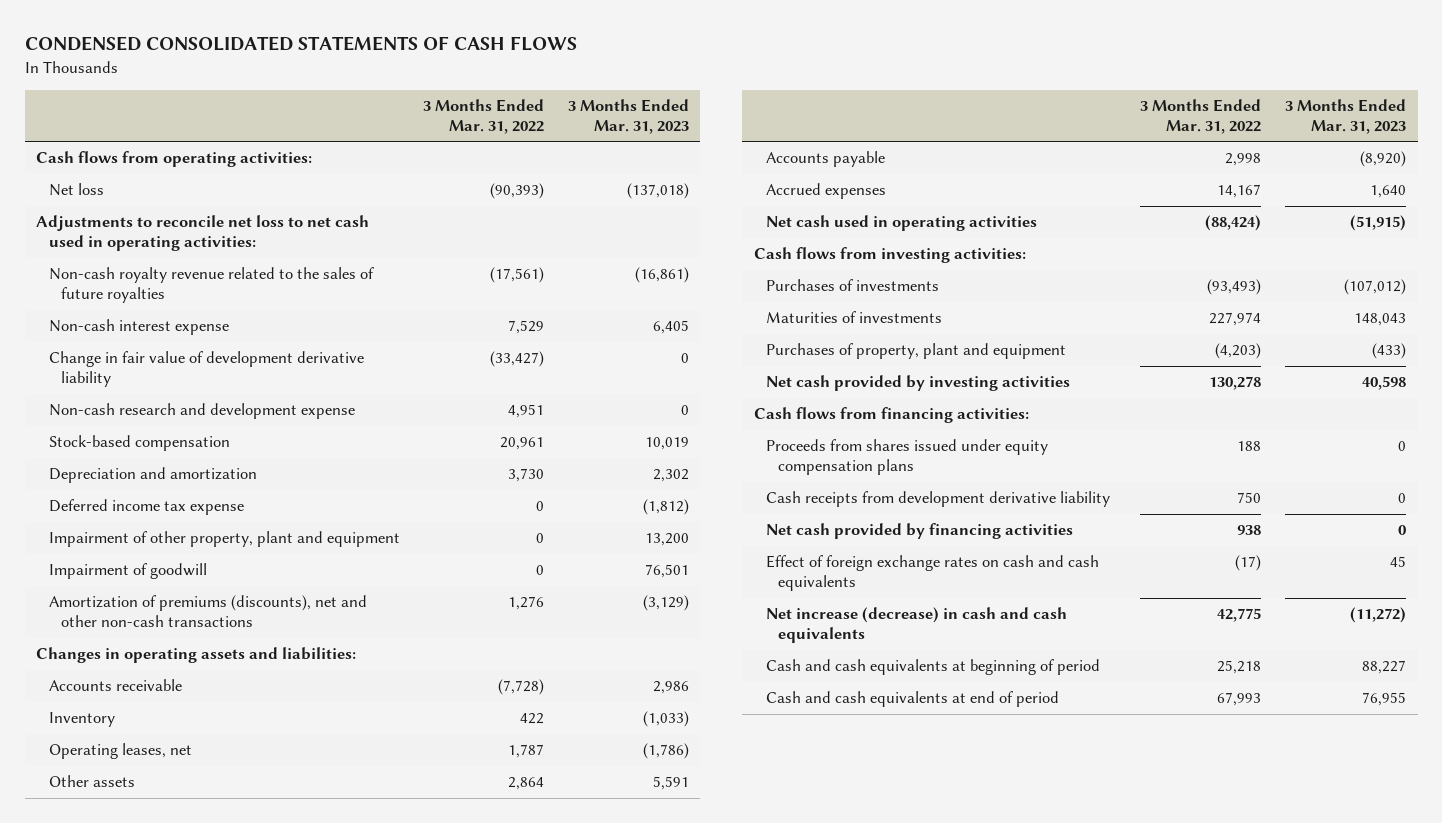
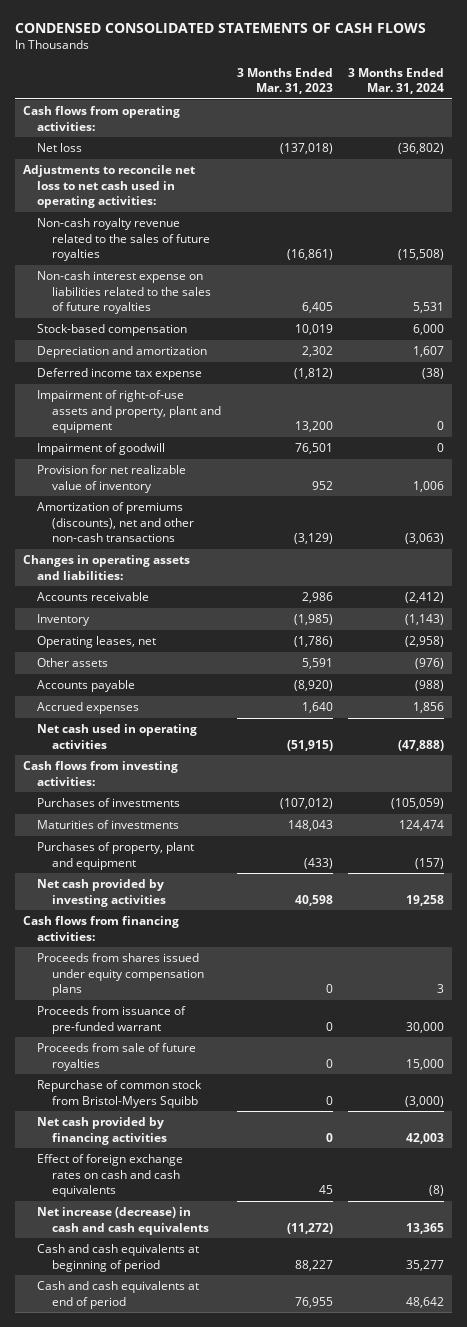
[423,99,545,134] 3 Months Ended Mar. 31, 2022 -> none
none -> [348,67,445,94] 3 Months Ended Mar. 31, 2024
[48,351,364,388] Change in fair value of development derivative liability -> none
[48,403,355,420] Non-cash research and development expense -> none
[48,319,229,336] Non-cash interest expense -> [37,271,211,314] Non-cash interest expense on liabilities related to the sales of future royalties
[48,531,400,548] Impairment of other property, plant and equipment -> [37,390,221,433] Impairment of right-of-use assets and property, plant and equipment
none -> [37,465,187,493] Provision for net realizable value of inventory
[642,711,689,728] (1,033) -> [293,614,333,626] (1,985)
[765,491,1110,508] Cash receipts from development derivative liability -> none
none -> [37,1006,187,1034] Proceeds from issuance of pre-funded warrant
none -> [37,1043,197,1071] Proceeds from sale of future royalties
none -> [37,1080,203,1108] Repurchase of common stock from Bristol-Myers Squibb

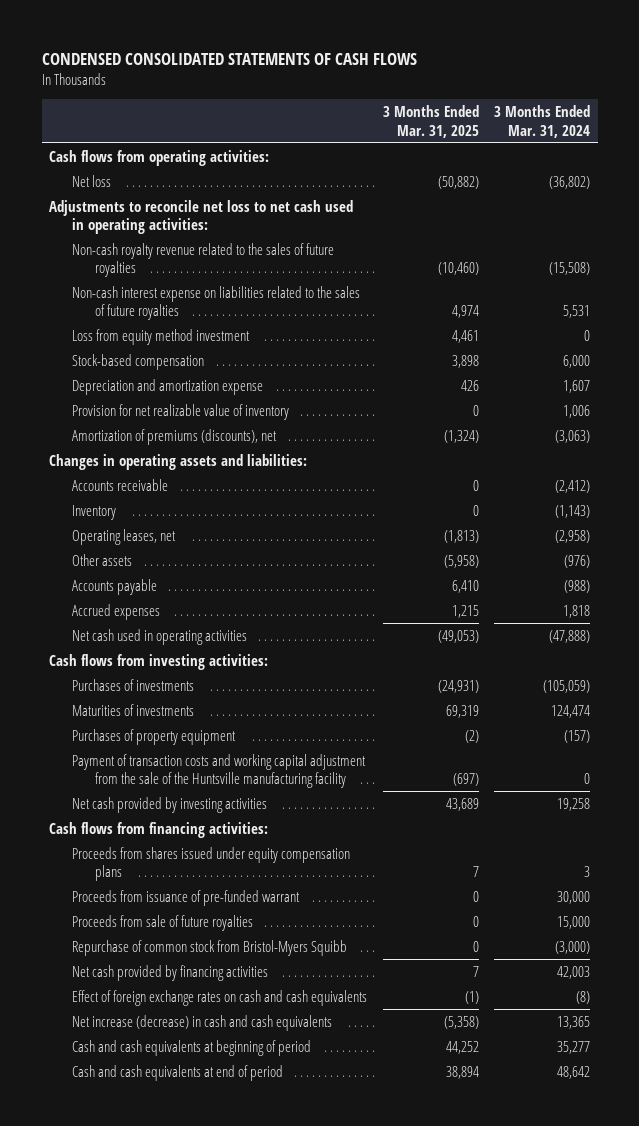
[236,67,333,94] 3 Months Ended Mar. 31, 2023 -> none
none -> [382,105,479,138] 3 Months Ended Mar. 31, 2025
none -> [72,328,251,345] Loss from equity method investment
[37,368,203,381] Deferred income tax expense -> none
[37,390,221,433] Impairment of right-of-use assets and property, plant and equipment -> none
[37,443,166,456] Impairment of goodwill -> none
[37,346,208,359] Depreciation and amortization -> [72,378,264,395] Depreciation and amortization expense
[37,502,194,542] Amortization of premiums (discounts), net and other non-cash transactions -> [72,428,278,445] Amortization of premiums (discounts), net
[413,702,445,714] 1,856 -> [562,604,590,618] 1,818
[37,842,195,870] Purchases of property, plant and equipment -> [72,728,237,745] Purchases of property equipment
none -> [72,753,367,789] Payment of transaction costs and working capital adjustment from the sale of the Huntsville manufacturing facility

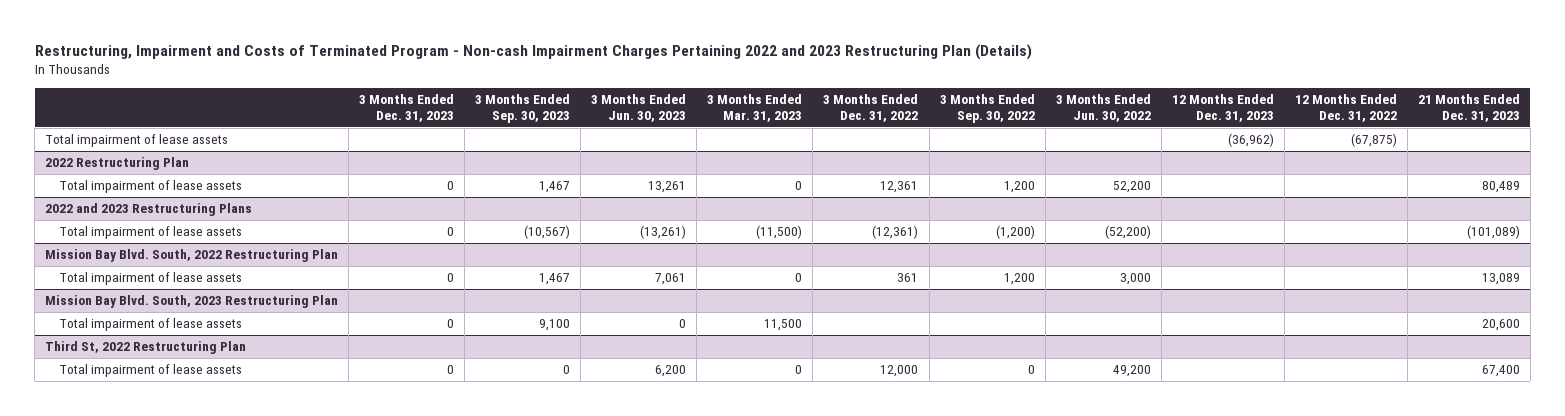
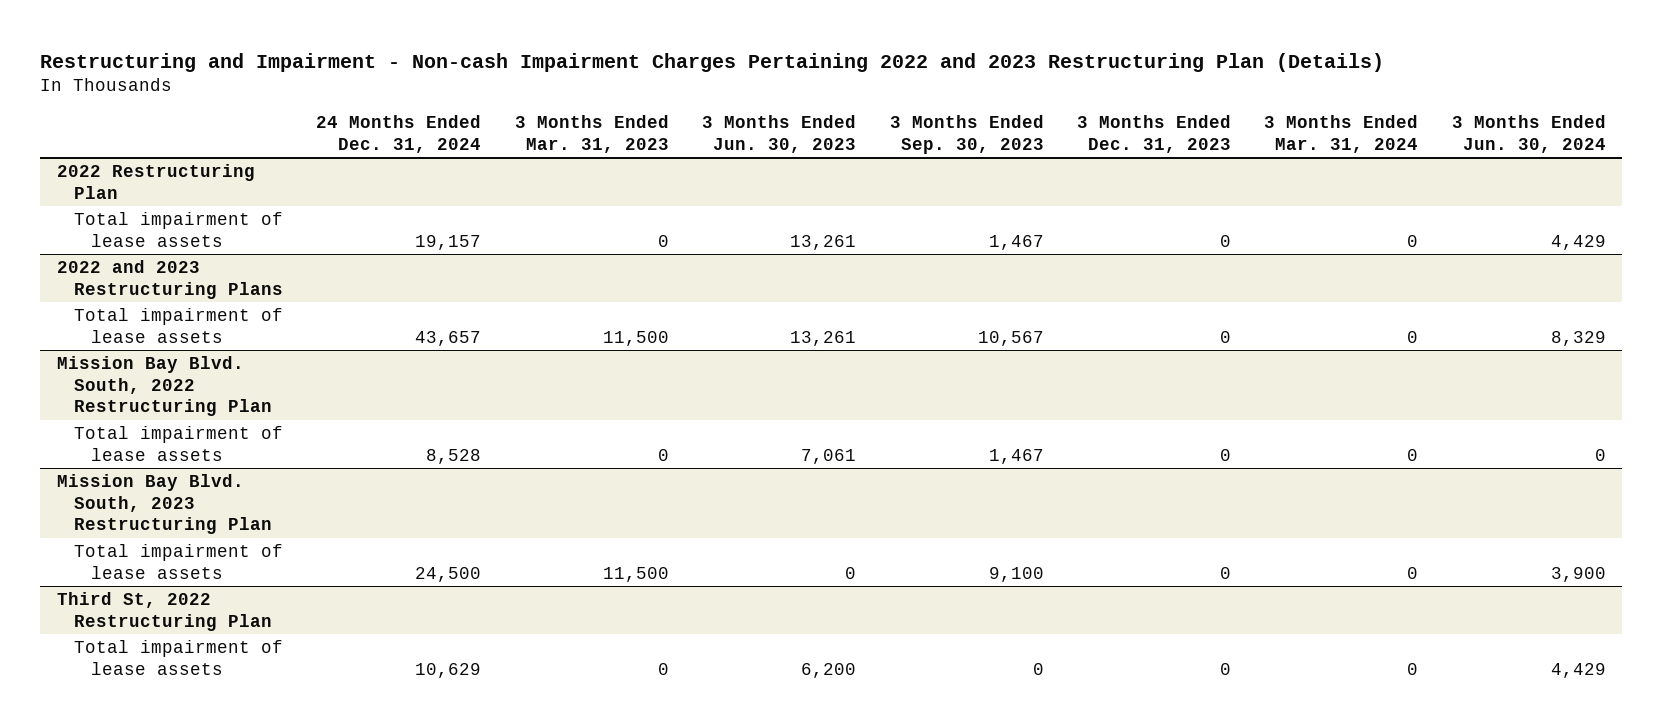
[34,43,1032,60] Restructuring, Impairment and Costs of Terminated Program - Non-cash Impairment Charges Pertaining 2022 and 2023 Restructuring Plan (Details) -> [40,52,1385,72] Restructuring and Impairment - Non-cash Impairment Charges Pertaining 2022 and 2023 Restructuring Plan (Details)
[823,94,919,123] 3 Months Ended Dec. 31, 2022 -> none
[939,94,1035,124] 3 Months Ended Sep. 30, 2022 -> none
[1055,94,1151,123] 3 Months Ended Jun. 30, 2022 -> none
[1171,94,1274,123] 12 Months Ended Dec. 31, 2023 -> none
[1294,94,1397,123] 12 Months Ended Dec. 31, 2022 -> none
[1417,94,1520,123] 21 Months Ended Dec. 31, 2023 -> none
none -> [316,115,482,153] 24 Months Ended Dec. 31, 2024
none -> [1264,115,1419,153] 3 Months Ended Mar. 31, 2024
none -> [1451,115,1606,153] 3 Months Ended Jun. 30, 2024
[45,134,229,148] Total impairment of lease assets -> none
[524,225,571,240] (10,567) -> [977,330,1044,346] 10,567
[640,225,687,240] (13,261) -> [790,330,857,346] 13,261
[756,225,803,240] (11,500) -> [602,330,669,346] 11,500

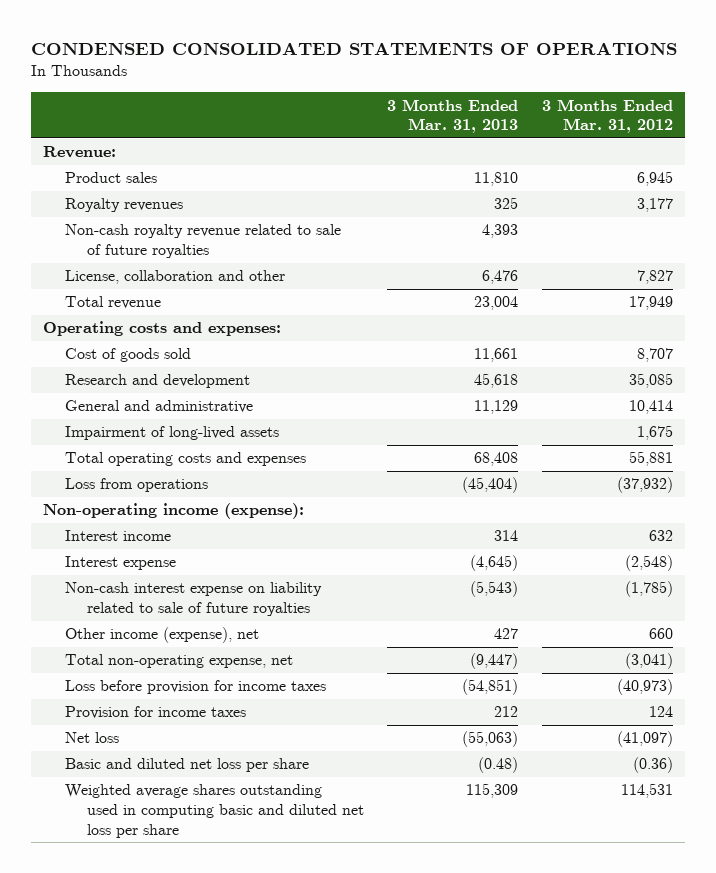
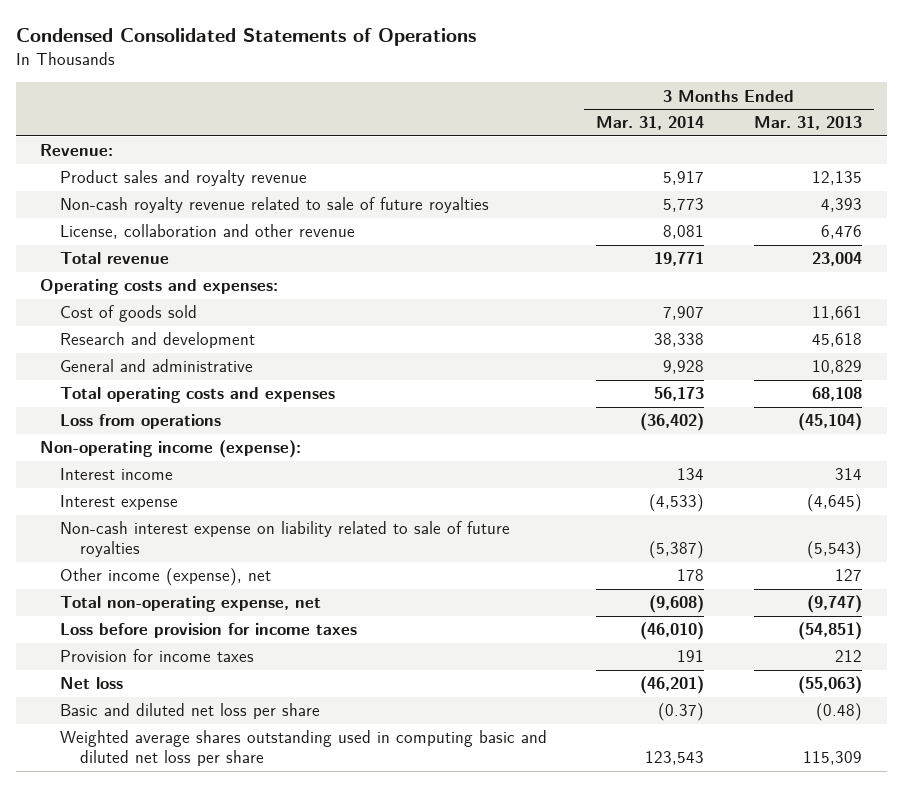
[30,42,677,56] CONDENSED CONSOLIDATED STATEMENTS OF OPERATIONS -> [15,28,476,47] Condensed Consolidated Statements of Operations
[541,98,673,134] 3 Months Ended Mar. 31, 2012 -> none
none -> [596,116,705,131] Mar. 31, 2014
[64,172,157,184] Product sales -> none
[64,198,183,213] Royalty revenues -> none
none -> [60,170,308,187] Product sales and royalty revenue
[64,270,285,285] License, collaboration and other -> [60,224,356,240] License, collaboration and other revenue
[64,426,279,441] Impairment of long-lived assets -> none
[474,400,519,415] 11,129 -> [811,360,862,375] 10,829
[474,452,519,467] 68,408 -> [811,387,862,402] 68,108
[462,477,519,494] (45,404) -> [797,413,862,432] (45,104)
[494,628,519,640] 427 -> [834,569,862,582] 127
[470,653,519,670] (9,447) -> [806,595,862,614] (9,747)

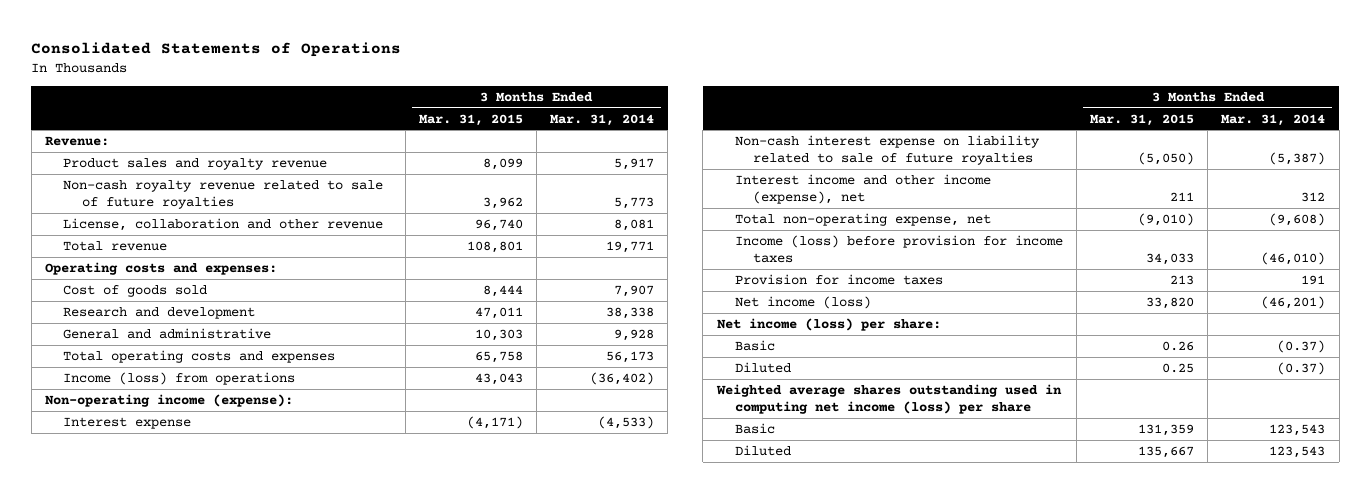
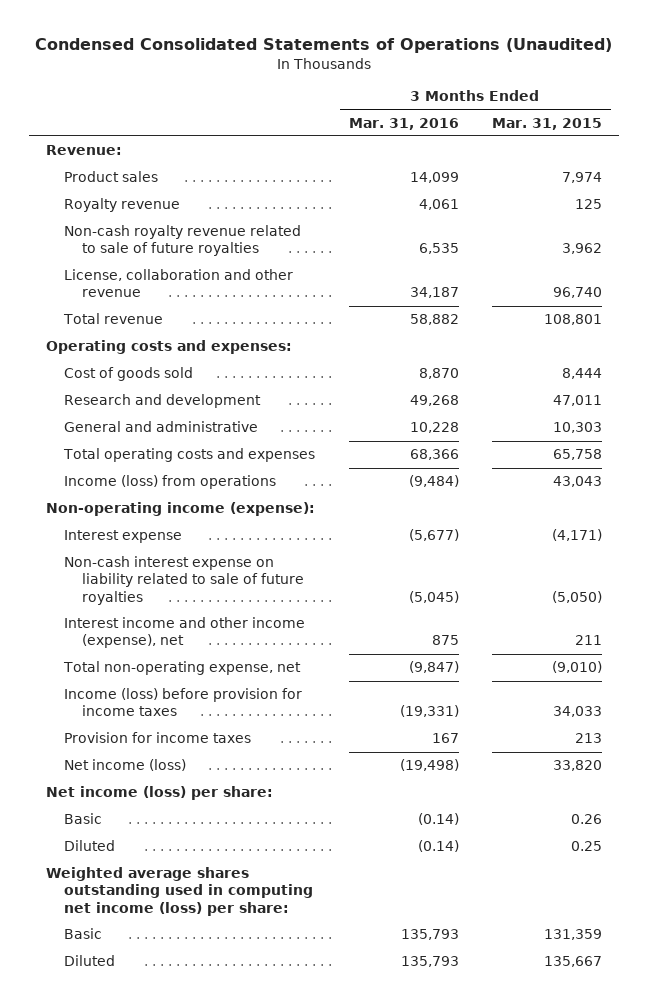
[31,42,402,58] Consolidated Statements of Operations -> [34,38,612,54] Condensed Consolidated Statements of Operations (Unaudited)
[550,113,655,126] Mar. 31, 2014 -> none
none -> [348,117,459,130] Mar. 31, 2016
[63,157,328,170] Product sales and royalty revenue -> none
none -> [63,171,158,183] Product sales
none -> [63,198,180,213] Royalty revenue
[715,383,1062,415] Weighted average shares outstanding used in computing net income (loss) per share -> [45,867,313,916] Weighted average shares outstanding used in computing net income (loss) per share:

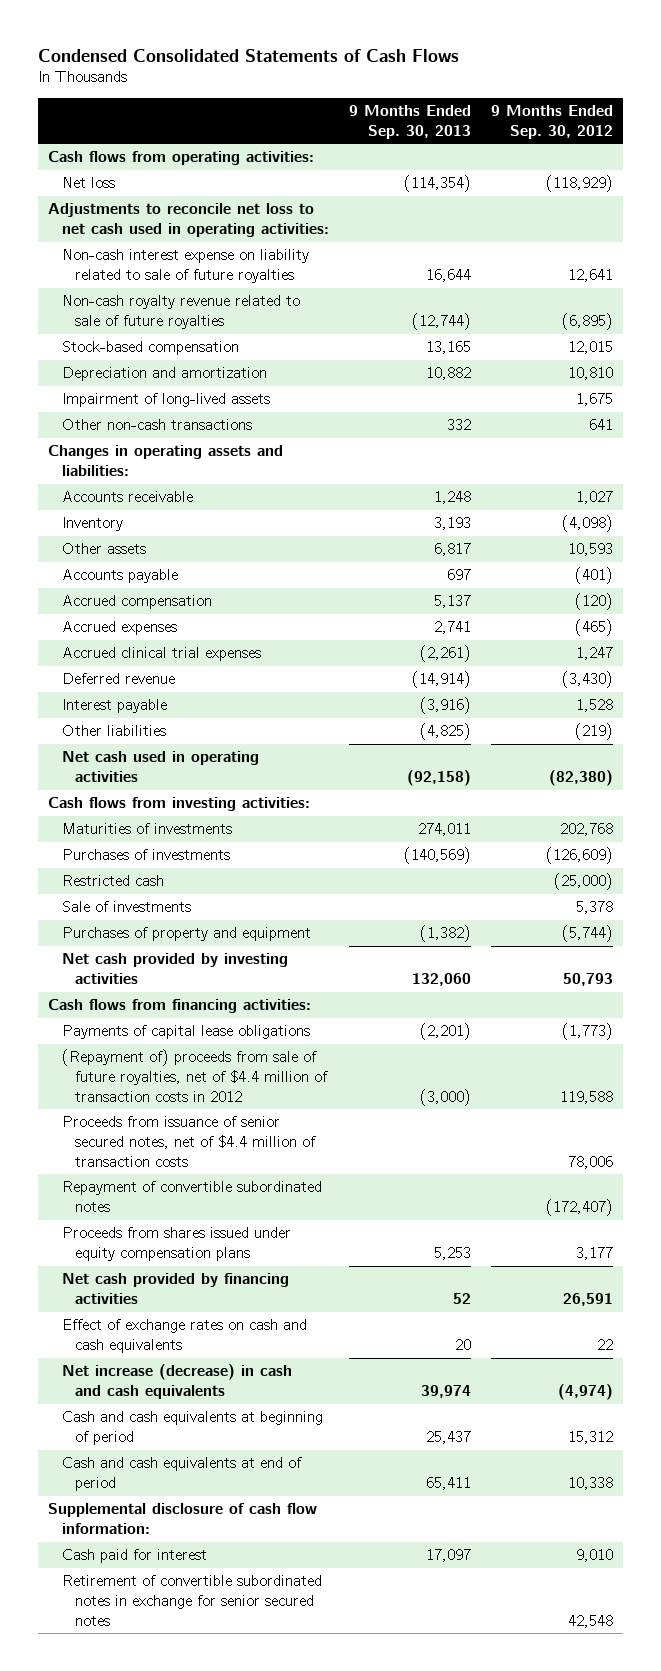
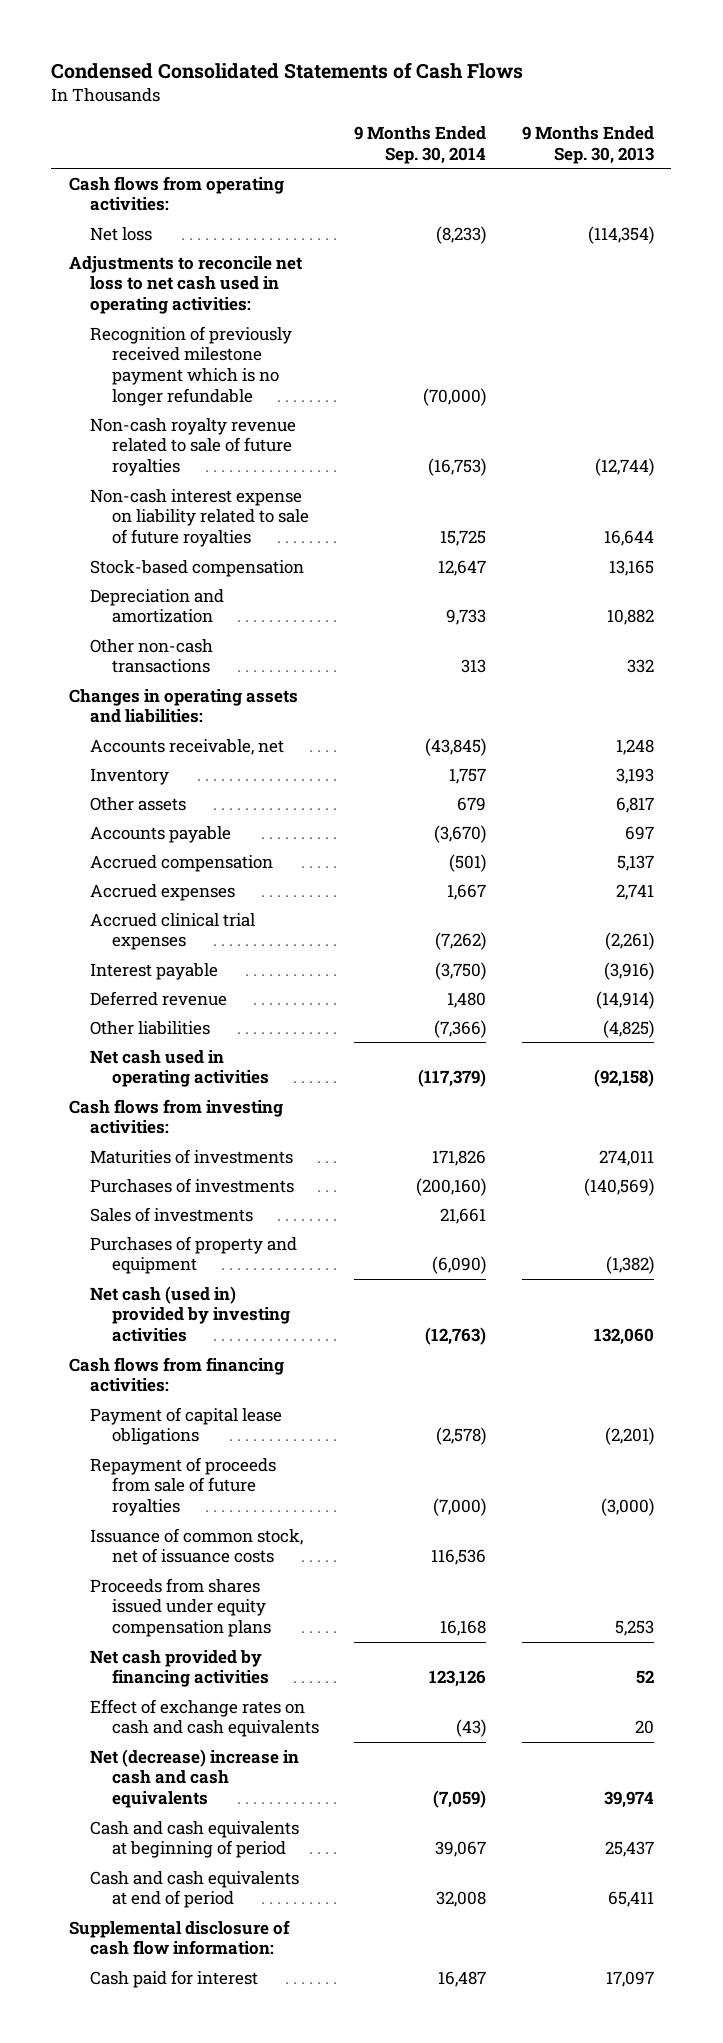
[490,105,613,139] 9 Months Ended Sep. 30, 2012 -> none
none -> [354,126,487,164] 9 Months Ended Sep. 30, 2014
none -> [90,325,293,406] Recognition of previously received milestone payment which is no longer refundable
[61,249,309,283] Non-cash interest expense on liability related to sale of future royalties -> [90,488,309,548] Non-cash interest expense on liability related to sale of future royalties
[61,393,270,408] Impairment of long-lived assets -> none
[61,491,193,503] Accounts receivable -> [90,738,285,755] Accounts receivable, net
[61,673,175,685] Deferred revenue -> [90,990,228,1006] Deferred revenue
[61,875,164,887] Restricted cash -> none
[61,901,191,913] Sale of investments -> [90,1206,254,1222] Sales of investments
[61,953,288,984] Net cash provided by investing activities -> [90,1285,290,1343] Net cash (used in) provided by investing activities
[61,1116,317,1167] Proceeds from issuance of senior secured notes, net of $4.4 million of transaction costs -> none
[61,1181,322,1212] Repayment of convertible subordinated notes -> none
[61,1025,310,1040] Payments of capital lease obligations -> [90,1406,283,1446] Payment of capital lease obligations
[61,1049,329,1102] (Repayment of) proceeds from sale of future royalties, net of $4.4 million of transaction costs in 2012 -> [90,1456,277,1517] Repayment of proceeds from sale of future royalties
none -> [90,1527,304,1564] Issuance of common stock, net of issuance costs
[61,1364,292,1399] Net increase (decrease) in cash and cash equivalents -> [90,1748,300,1809] Net (decrease) increase in cash and cash equivalents
[61,1575,322,1626] Retirement of convertible subordinated notes in exchange for senior secured notes -> none

